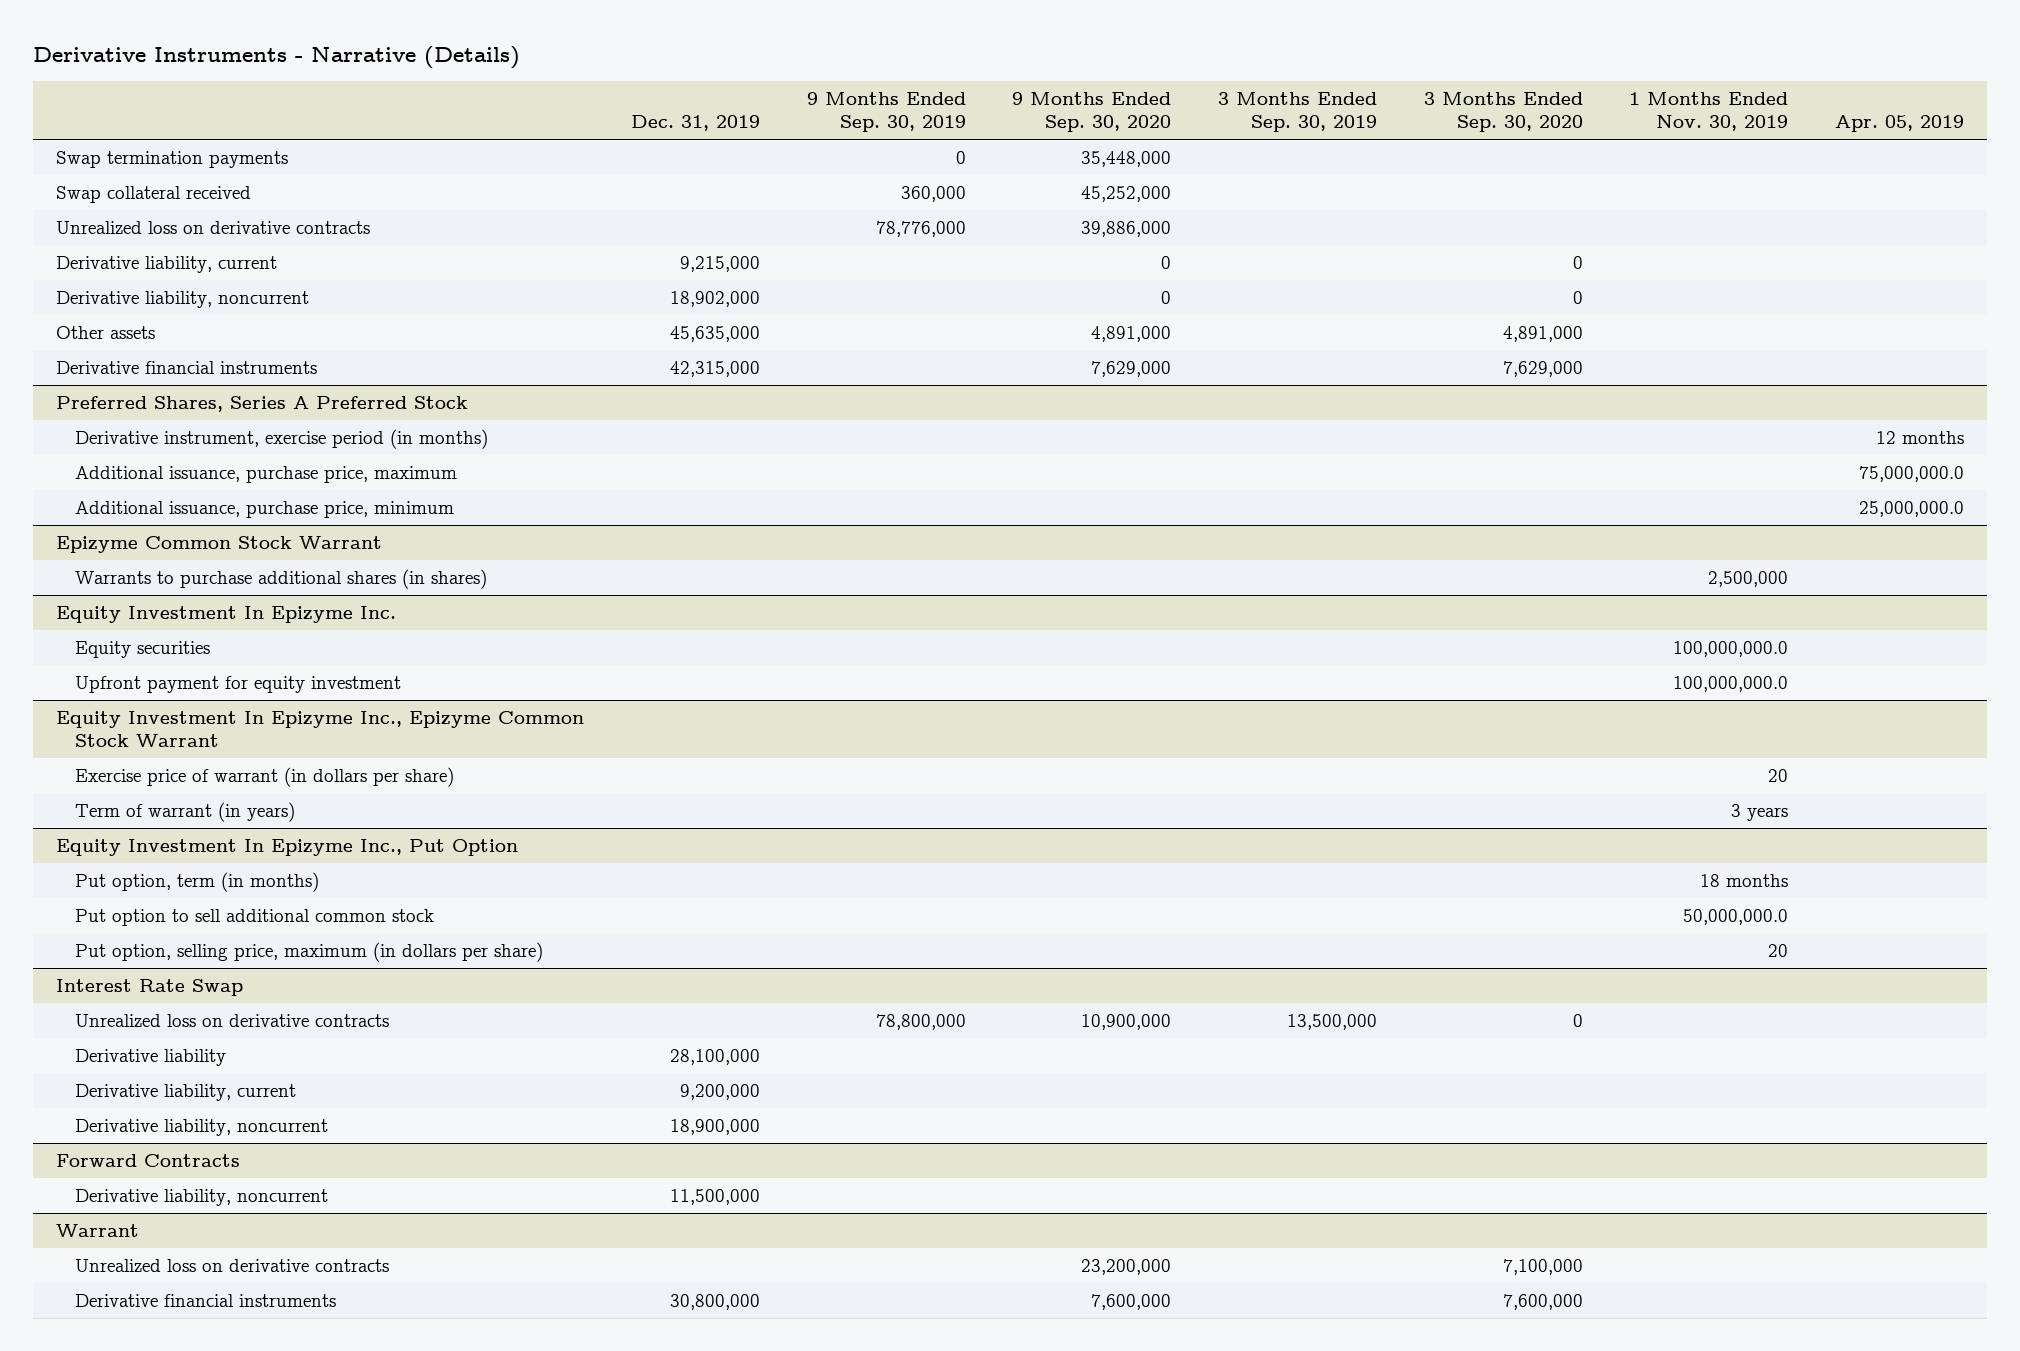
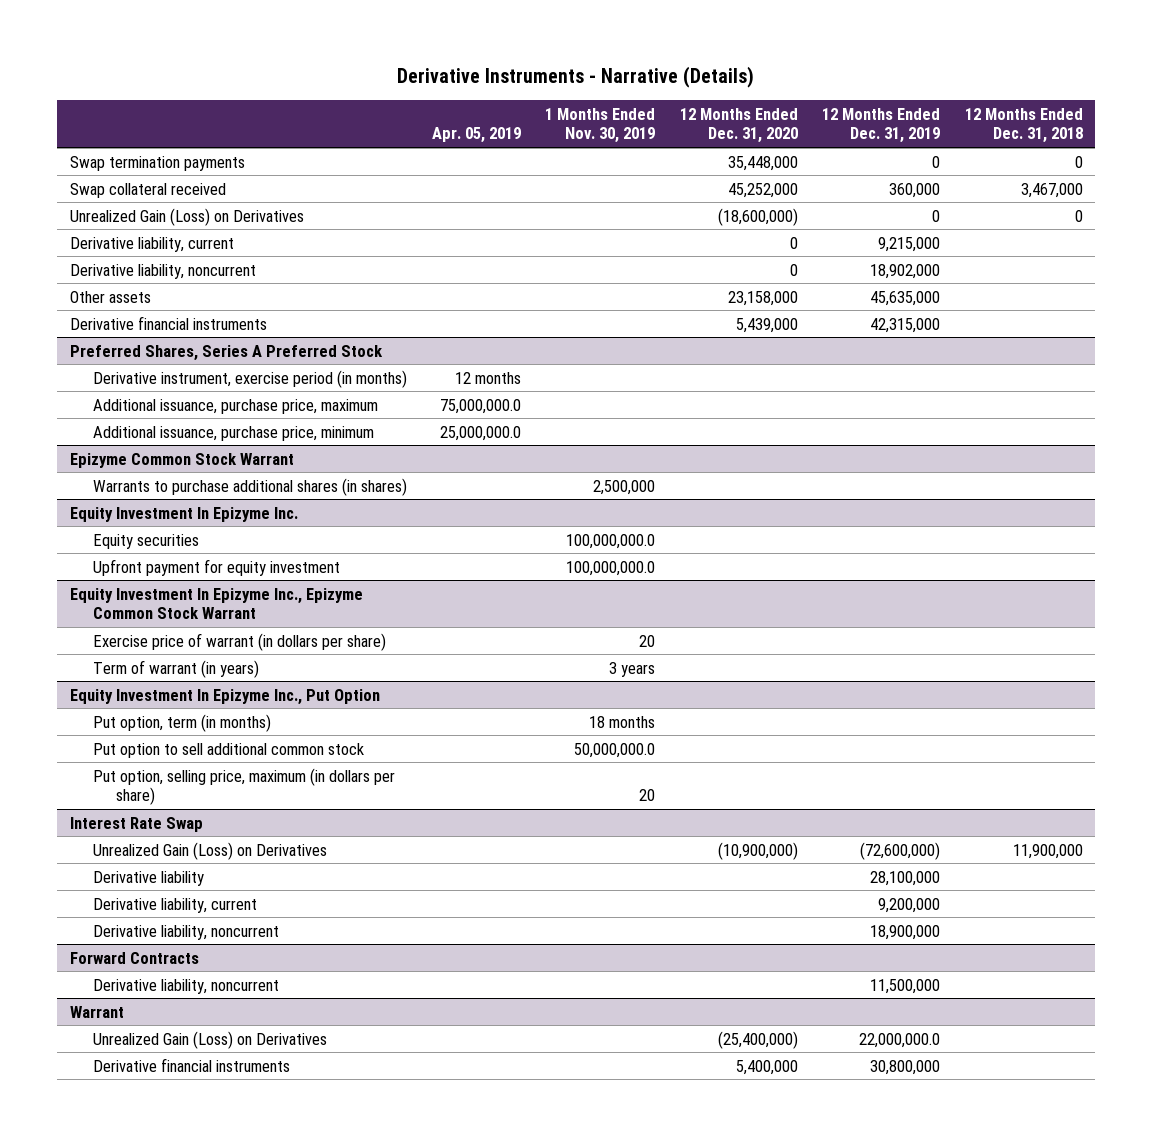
[631,114,761,131] Dec. 31, 2019 -> none
[806,92,966,132] 9 Months Ended Sep. 30, 2019 -> none
[1012,92,1172,132] 9 Months Ended Sep. 30, 2020 -> none
[1218,92,1378,132] 3 Months Ended Sep. 30, 2019 -> none
[1423,92,1583,132] 3 Months Ended Sep. 30, 2020 -> none
none -> [679,107,798,144] 12 Months Ended Dec. 31, 2020
none -> [822,107,941,144] 12 Months Ended Dec. 31, 2019
none -> [964,107,1083,144] 12 Months Ended Dec. 31, 2018
[56,221,371,235] Unrealized loss on derivative contracts -> [69,207,304,226] Unrealized Gain (Loss) on Derivatives
[74,1014,389,1028] Unrealized loss on derivative contracts -> [92,841,327,860] Unrealized Gain (Loss) on Derivatives
[74,1259,389,1273] Unrealized loss on derivative contracts -> [92,1030,327,1049] Unrealized Gain (Loss) on Derivatives

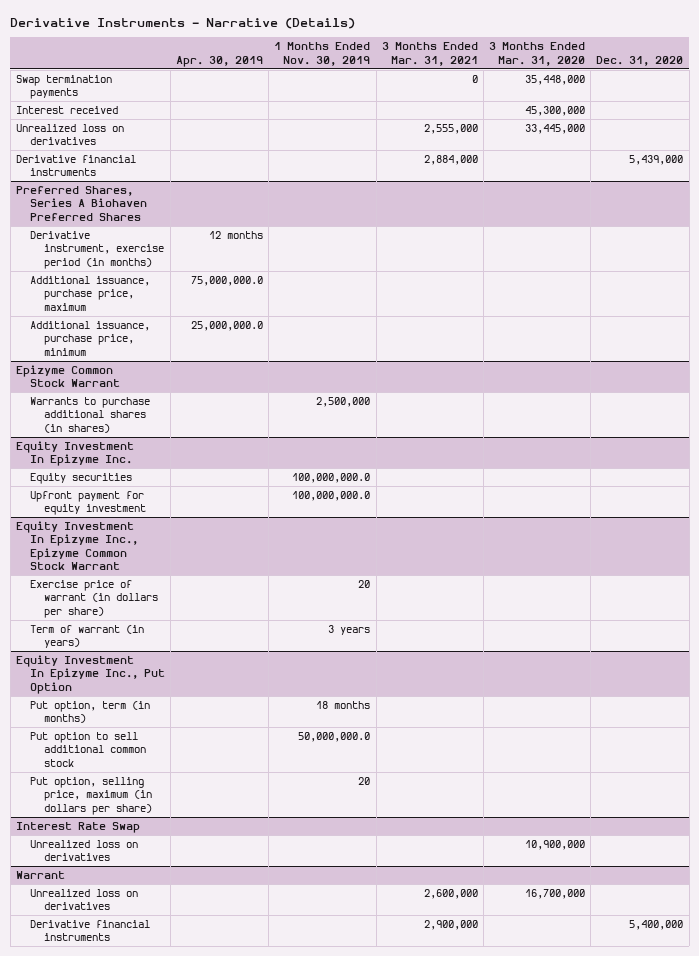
[431,127,521,144] Apr. 05, 2019 -> none
[679,107,798,144] 12 Months Ended Dec. 31, 2020 -> none
[822,107,941,144] 12 Months Ended Dec. 31, 2019 -> none
[964,107,1083,144] 12 Months Ended Dec. 31, 2018 -> none
none -> [176,55,264,67] Apr. 30, 2019
none -> [381,42,478,66] 3 Months Ended Mar. 31, 2021
none -> [489,42,586,66] 3 Months Ended Mar. 31, 2020
none -> [596,55,684,66] Dec. 31, 2020
[69,236,234,252] Derivative liability, current -> none
[69,263,256,279] Derivative liability, noncurrent -> none
[69,290,151,303] Other assets -> none
[69,182,226,198] Swap collateral received -> [15,106,118,115] Interest received
[69,207,304,226] Unrealized Gain (Loss) on Derivatives -> [15,124,124,146] Unrealized loss on derivatives
[69,344,383,361] Preferred Shares, Series A Preferred Stock -> [15,186,147,221] Preferred Shares, Series A Biohaven Preferred Shares
[92,870,204,886] Derivative liability -> none
[92,897,257,913] Derivative liability, current -> none
[92,924,279,940] Derivative liability, noncurrent -> none
[69,951,199,964] Forward Contracts -> none
[92,978,279,994] Derivative liability, noncurrent -> none
[92,841,327,860] Unrealized Gain (Loss) on Derivatives -> [29,840,138,862] Unrealized loss on derivatives
[92,1030,327,1049] Unrealized Gain (Loss) on Derivatives -> [29,889,138,911] Unrealized loss on derivatives

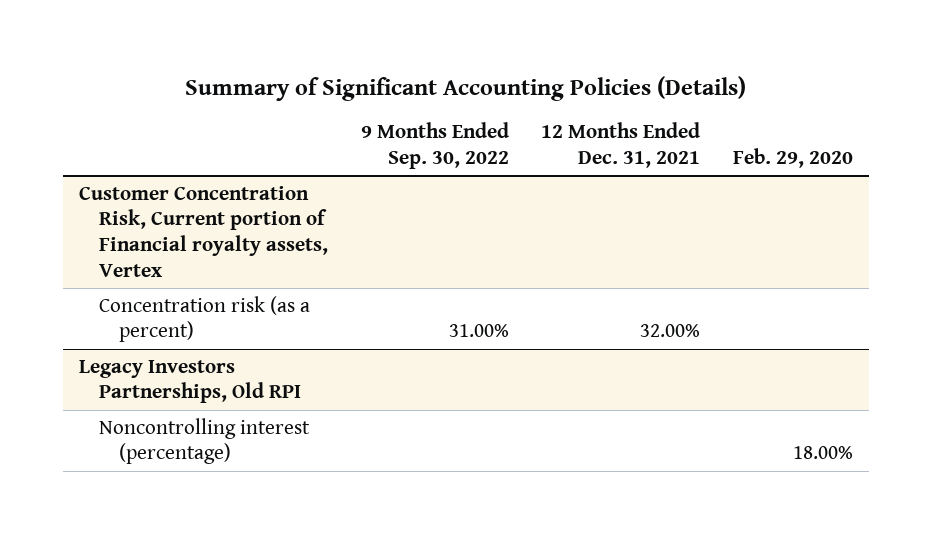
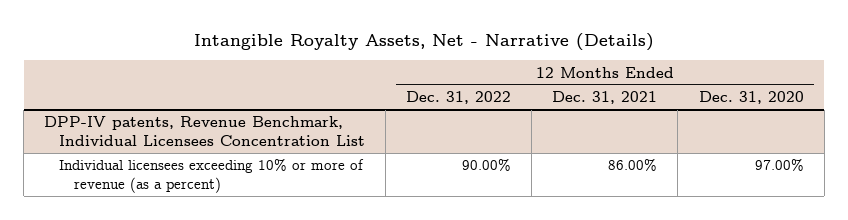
[184,75,746,101] Summary of Significant Accounting Policies (Details) -> [193,33,654,52] Intangible Royalty Assets, Net - Narrative (Details)
[360,122,509,170] 9 Months Ended Sep. 30, 2022 -> none
[732,148,853,169] Feb. 29, 2020 -> none
none -> [406,91,512,105] Dec. 31, 2022
none -> [698,91,804,105] Dec. 31, 2020
[79,185,329,278] Customer Concentration Risk, Current portion of Financial royalty assets, Vertex -> none
[99,295,311,343] Concentration risk (as a percent) -> none
[79,359,302,404] Legacy Investors Partnerships, Old RPI -> none
[99,417,311,465] Noncontrolling interest (percentage) -> none
none -> [44,116,365,146] DPP-IV patents, Revenue Benchmark, Individual Licensees Concentration List
none -> [58,158,364,193] Individual licensees exceeding 10% or more of revenue (as a percent)

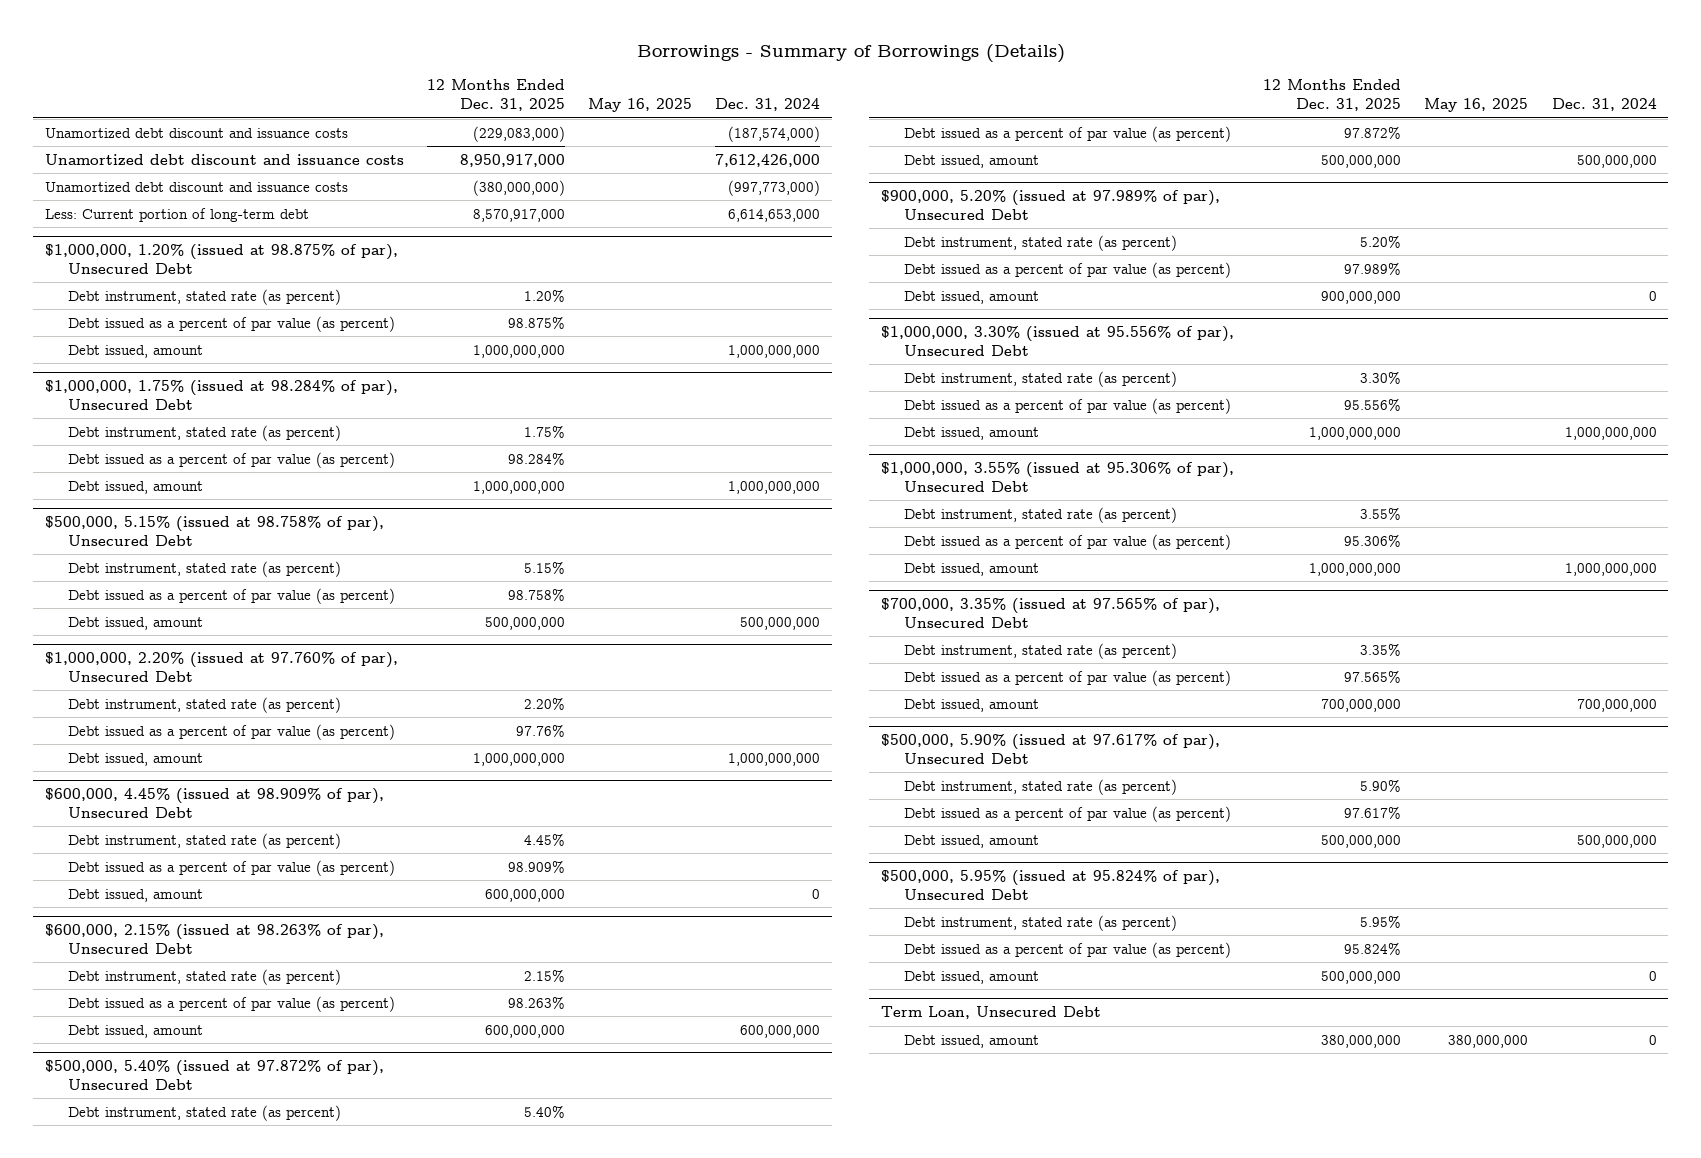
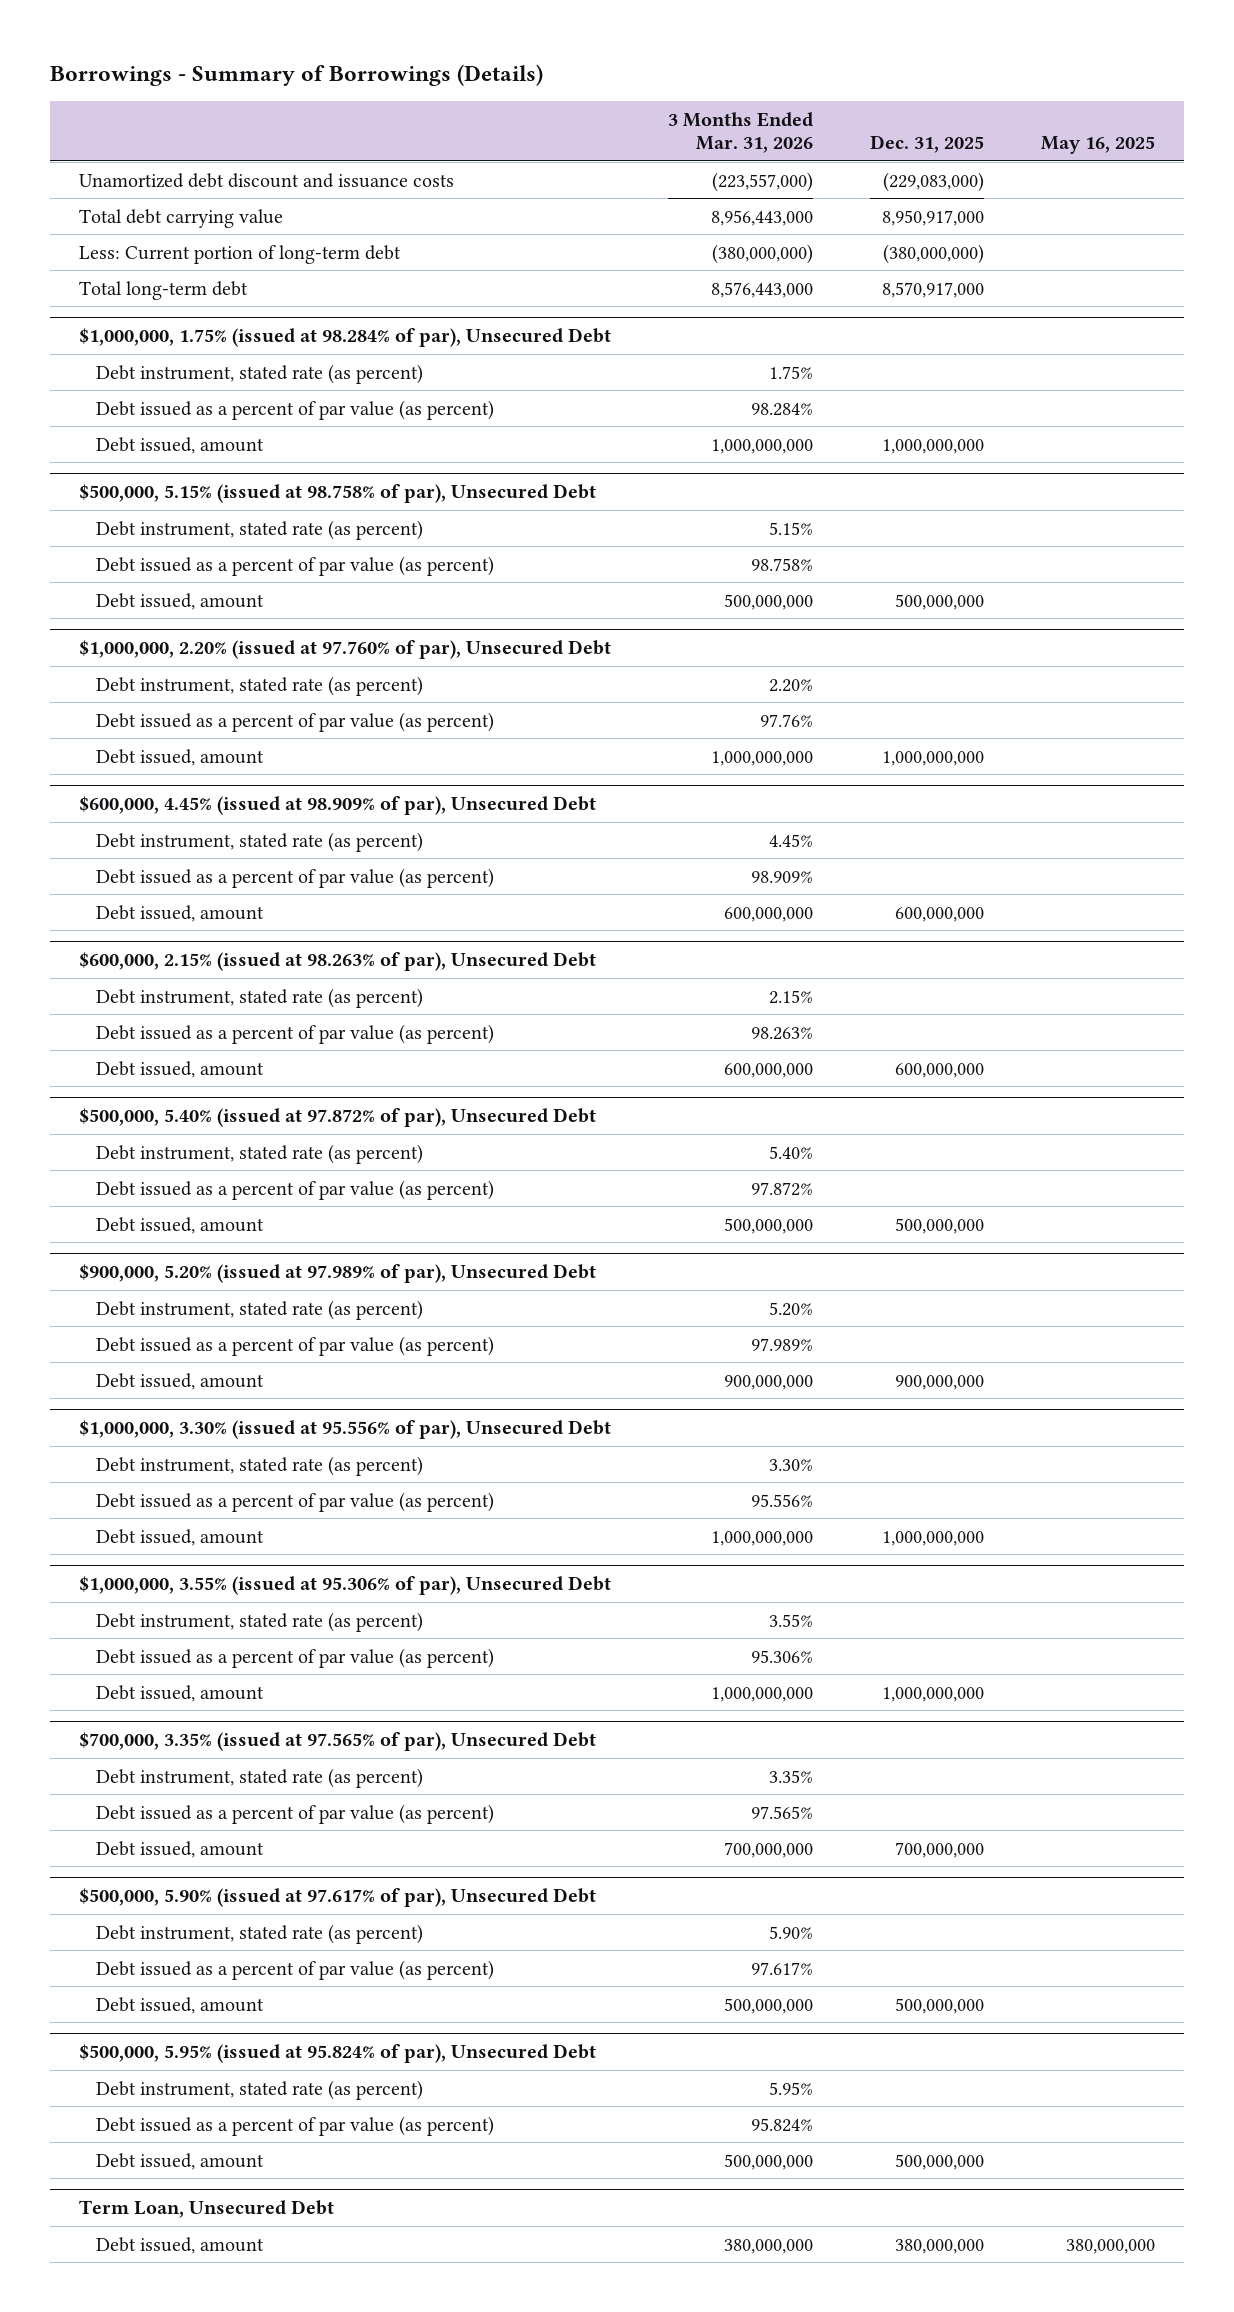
[427,79,566,112] 12 Months Ended Dec. 31, 2025 -> none
[715,98,821,112] Dec. 31, 2024 -> none
none -> [667,111,813,154] 3 Months Ended Mar. 31, 2026
none -> [869,135,984,154] Dec. 31, 2025
[44,181,348,192] Unamortized debt discount and issuance costs -> none
[44,153,404,166] Unamortized debt discount and issuance costs -> [78,208,283,228] Total debt carrying value
[44,244,398,274] $1,000,000, 1.20% (issued at 98.875% of par), Unsecured Debt -> none
[68,288,342,305] Debt instrument, stated rate (as percent) -> none
[68,315,396,332] Debt issued as a percent of par value (as percent) -> none
[68,344,204,358] Debt issued, amount -> none
none -> [78,280,248,300] Total long-term debt

